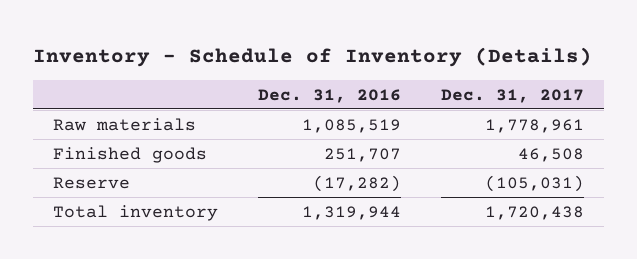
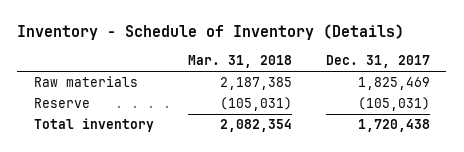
[258,88,402,103] Dec. 31, 2016 -> none
none -> [187,55,292,69] Mar. 31, 2018
[53,146,208,163] Finished goods -> none
[485,118,585,133] 1,778,961 -> [357,77,430,91] 1,825,469

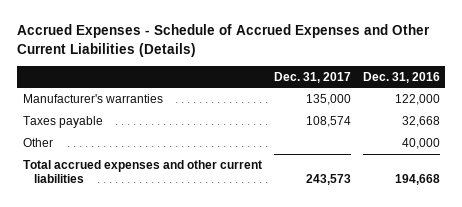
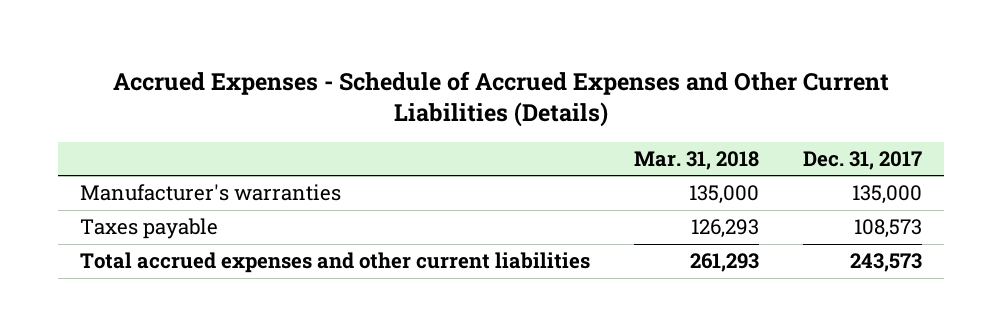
[362,71,440,83] Dec. 31, 2016 -> none
none -> [634,150,760,170] Mar. 31, 2018
[22,138,53,148] Other -> none
[305,116,351,128] 108,574 -> [854,219,923,239] 108,573

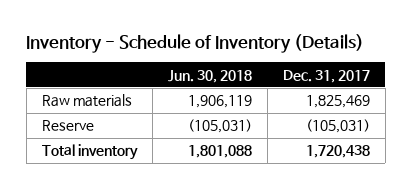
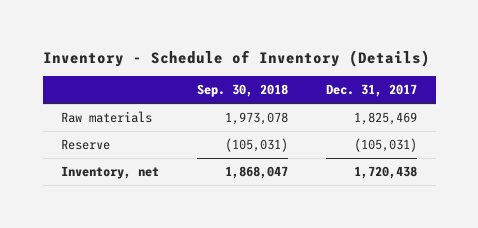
[167,69,252,83] Jun. 30, 2018 -> none
none -> [197,84,289,98] Sep. 30, 2018
[41,144,138,161] Total inventory -> [61,166,160,180] Inventory, net

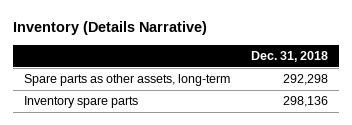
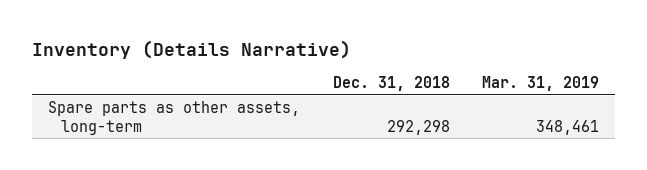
none -> [482,76,600,92] Mar. 31, 2019
[23,96,138,109] Inventory spare parts -> none

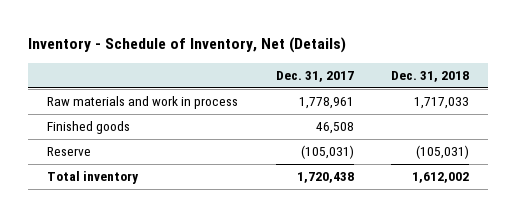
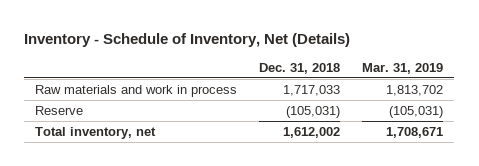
[275,71,354,83] Dec. 31, 2017 -> none
none -> [362,62,444,74] Mar. 31, 2019
[47,121,131,135] Finished goods -> none
[47,171,140,185] Total inventory -> [35,126,157,139] Total inventory, net

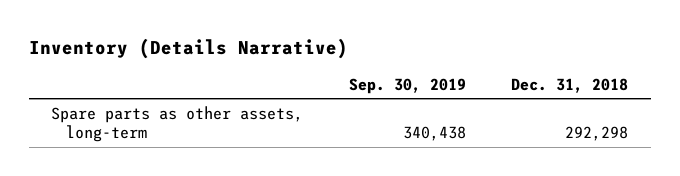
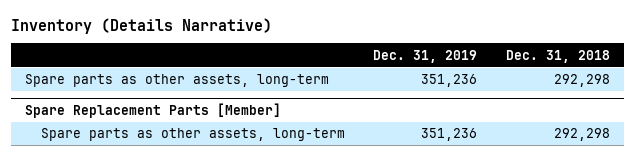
[348,77,466,94] Sep. 30, 2019 -> none
none -> [373,49,478,63] Dec. 31, 2019
none -> [25,102,282,118] Spare Replacement Parts [Member]
none -> [40,128,345,142] Spare parts as other assets, long-term

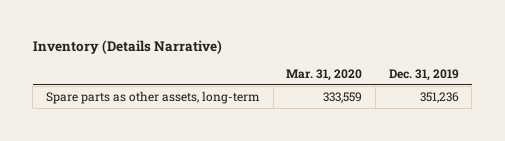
[506,49,611,63] Dec. 31, 2018 -> none
none -> [286,69,363,82] Mar. 31, 2020
[25,102,282,118] Spare Replacement Parts [Member] -> none
[40,128,345,142] Spare parts as other assets, long-term -> none

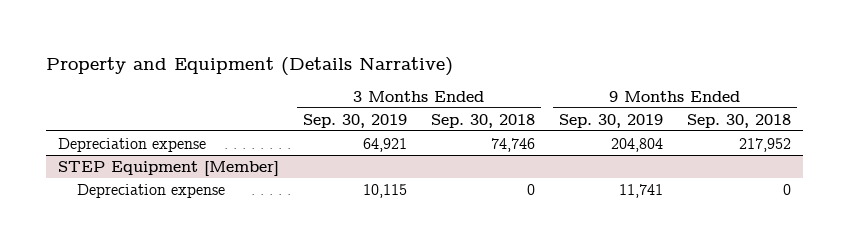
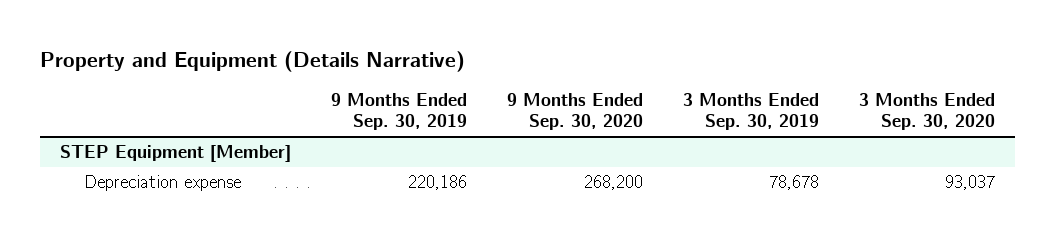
[430,113,535,128] Sep. 30, 2018 -> none
[687,113,792,128] Sep. 30, 2018 -> none
none -> [506,93,643,131] 9 Months Ended Sep. 30, 2020
none -> [859,93,996,131] 3 Months Ended Sep. 30, 2020
[57,137,206,152] Depreciation expense -> none
[362,183,407,198] 10,115 -> [769,175,820,191] 78,678
[619,183,664,198] 11,741 -> [407,175,467,191] 220,186

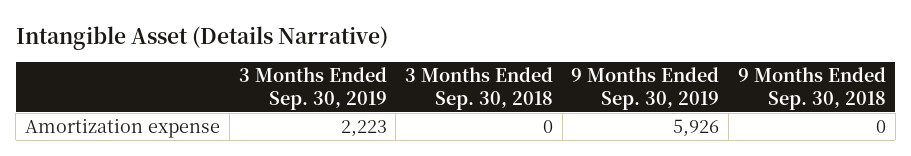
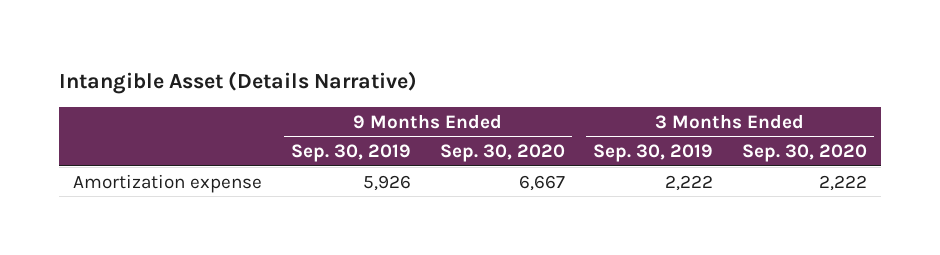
[404,67,553,110] 3 Months Ended Sep. 30, 2018 -> none
[737,67,886,110] 9 Months Ended Sep. 30, 2018 -> none
none -> [439,143,565,162] Sep. 30, 2020
none -> [741,143,867,162] Sep. 30, 2020
[340,120,387,138] 2,223 -> [665,174,714,191] 2,222

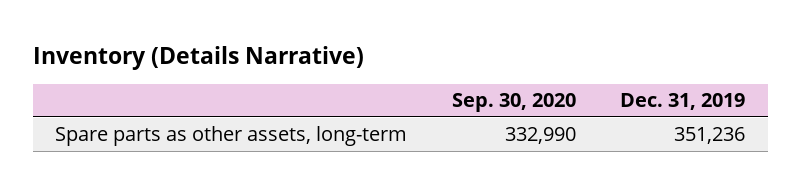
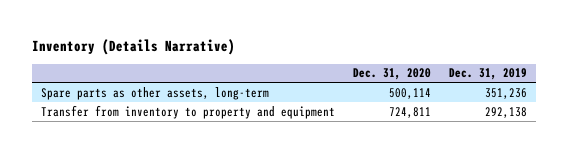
[451,93,576,113] Sep. 30, 2020 -> none
none -> [353,68,432,81] Dec. 31, 2020
none -> [40,104,335,119] Transfer from inventory to property and equipment

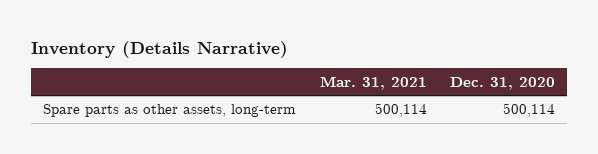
[449,68,528,81] Dec. 31, 2019 -> none
none -> [319,75,427,90] Mar. 31, 2021
[40,104,335,119] Transfer from inventory to property and equipment -> none

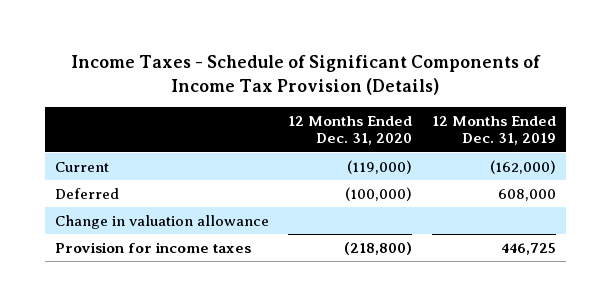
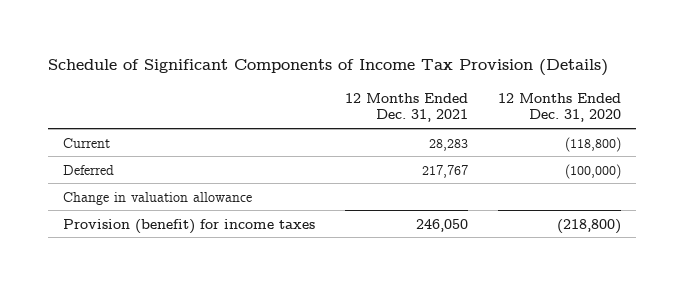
[71,55,542,95] Income Taxes - Schedule of Significant Components of Income Tax Provision (Details) -> [48,59,609,77] Schedule of Significant Components of Income Tax Provision (Details)
[432,115,557,146] 12 Months Ended Dec. 31, 2019 -> none
none -> [344,92,468,123] 12 Months Ended Dec. 31, 2021
[347,159,413,174] (119,000) -> [564,136,621,152] (118,800)
[54,241,251,253] Provision for income taxes -> [63,218,316,234] Provision (benefit) for income taxes

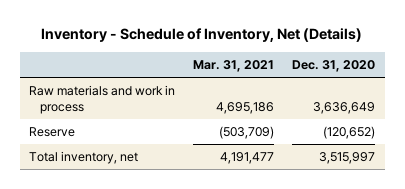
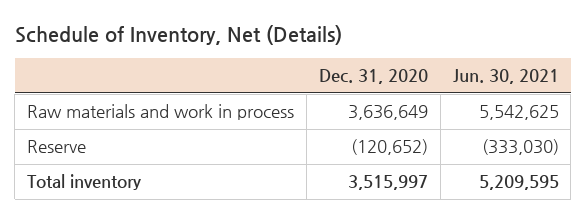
[41,28,363,43] Inventory - Schedule of Inventory, Net (Details) -> [14,25,342,46] Schedule of Inventory, Net (Details)
[193,59,275,72] Mar. 31, 2021 -> none
none -> [452,69,559,85] Jun. 30, 2021
[29,151,139,165] Total inventory, net -> [27,174,142,191] Total inventory

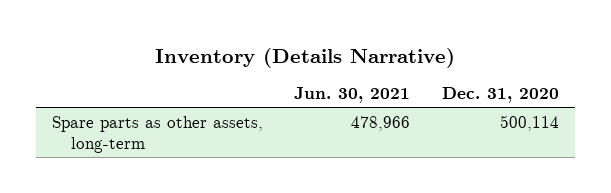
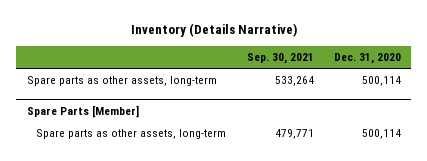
[294,87,411,104] Jun. 30, 2021 -> none
none -> [246,53,314,65] Sep. 30, 2021
none -> [26,104,139,118] Spare Parts [Member]
none -> [36,129,227,140] Spare parts as other assets, long-term

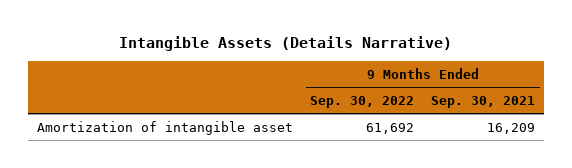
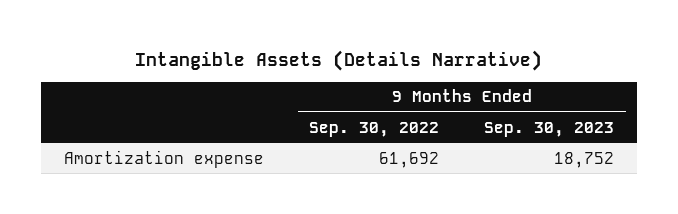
[431,95,536,108] Sep. 30, 2021 -> none
none -> [484,121,615,137] Sep. 30, 2023
[36,120,293,135] Amortization of intangible asset -> [63,149,264,168] Amortization expense

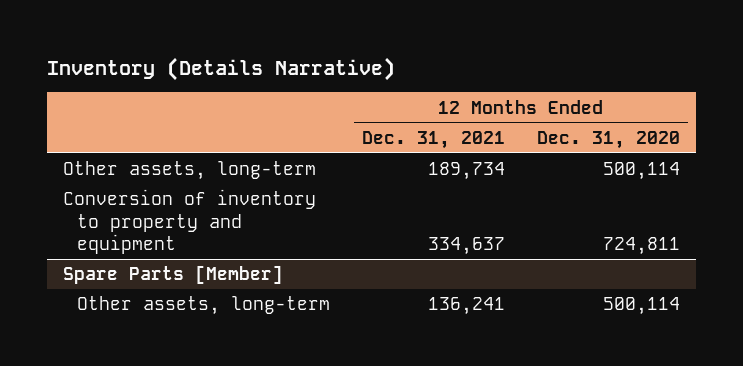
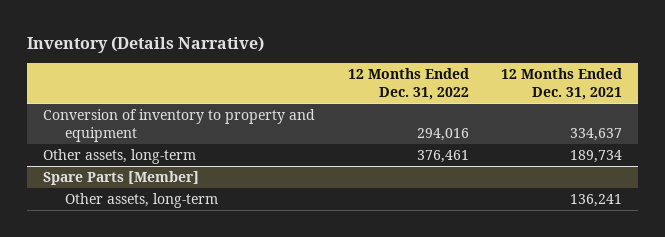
[536,130,680,149] Dec. 31, 2020 -> none
none -> [347,68,469,101] 12 Months Ended Dec. 31, 2022
[63,161,317,181] Other assets, long-term -> [43,148,197,164] Other assets, long-term

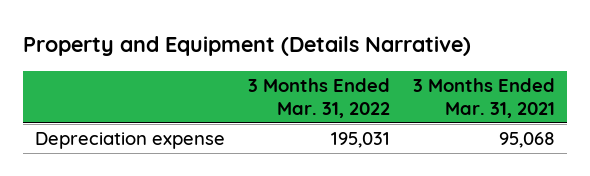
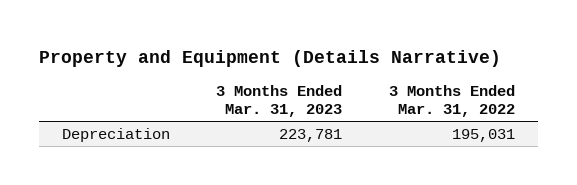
[413,78,556,119] 3 Months Ended Mar. 31, 2021 -> none
none -> [216,84,343,118] 3 Months Ended Mar. 31, 2023
[34,132,225,150] Depreciation expense -> [62,128,171,143] Depreciation

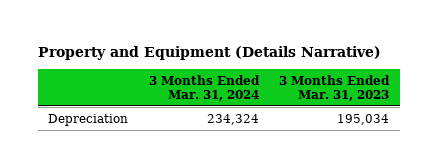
[388,84,515,118] 3 Months Ended Mar. 31, 2022 -> none
none -> [148,74,260,101] 3 Months Ended Mar. 31, 2024
[279,129,343,143] 223,781 -> [337,113,390,125] 195,034

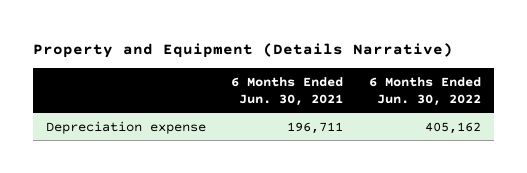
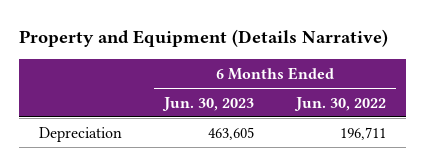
[231,76,344,106] 6 Months Ended Jun. 30, 2021 -> none
none -> [162,96,255,111] Jun. 30, 2023
[45,120,206,134] Depreciation expense -> [39,126,123,142] Depreciation
[425,121,482,134] 405,162 -> [339,126,386,140] 196,711

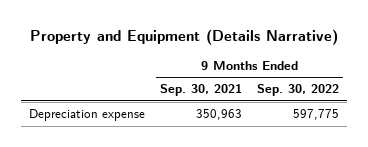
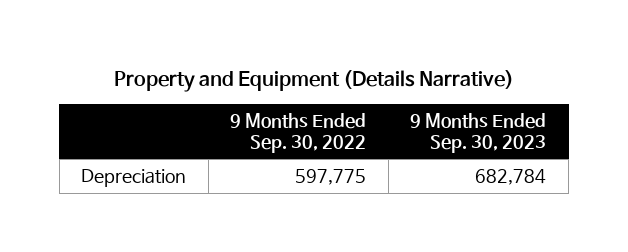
[160,84,243,97] Sep. 30, 2021 -> none
none -> [410,112,547,153] 9 Months Ended Sep. 30, 2023
[28,109,145,122] Depreciation expense -> [81,169,187,188] Depreciation

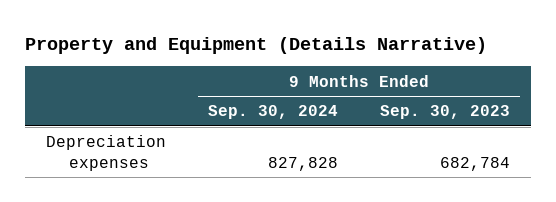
[230,112,367,153] 9 Months Ended Sep. 30, 2022 -> none
none -> [208,105,339,120] Sep. 30, 2024
[81,169,187,188] Depreciation -> [46,135,167,171] Depreciation expenses

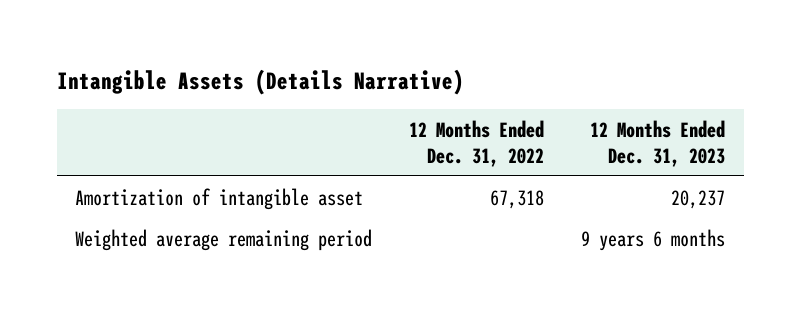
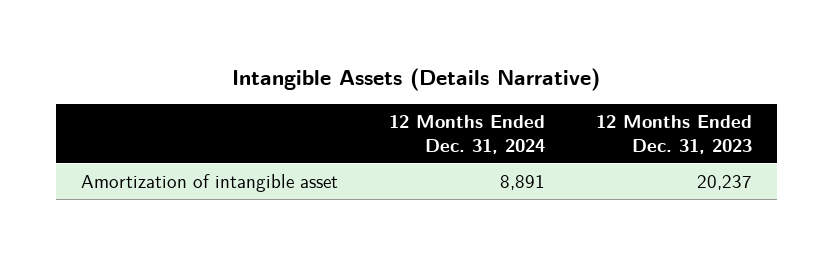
[409,119,545,167] 12 Months Ended Dec. 31, 2022 -> none
none -> [388,115,545,155] 12 Months Ended Dec. 31, 2024
[75,228,373,251] Weighted average remaining period -> none

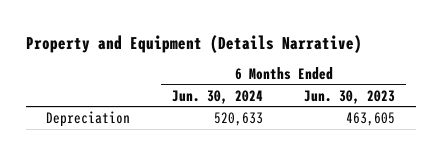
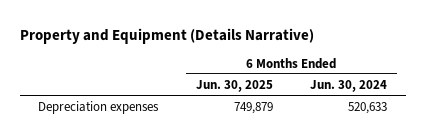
[304,89,396,104] Jun. 30, 2023 -> none
none -> [195,79,273,92] Jun. 30, 2025
[46,110,131,127] Depreciation -> [38,100,160,114] Depreciation expenses

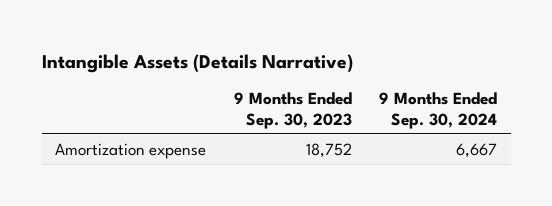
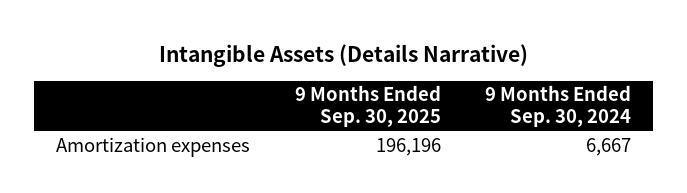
[233,92,352,130] 9 Months Ended Sep. 30, 2023 -> none
none -> [294,85,441,128] 9 Months Ended Sep. 30, 2025
[55,142,207,159] Amortization expense -> [56,136,251,157] Amortization expenses

